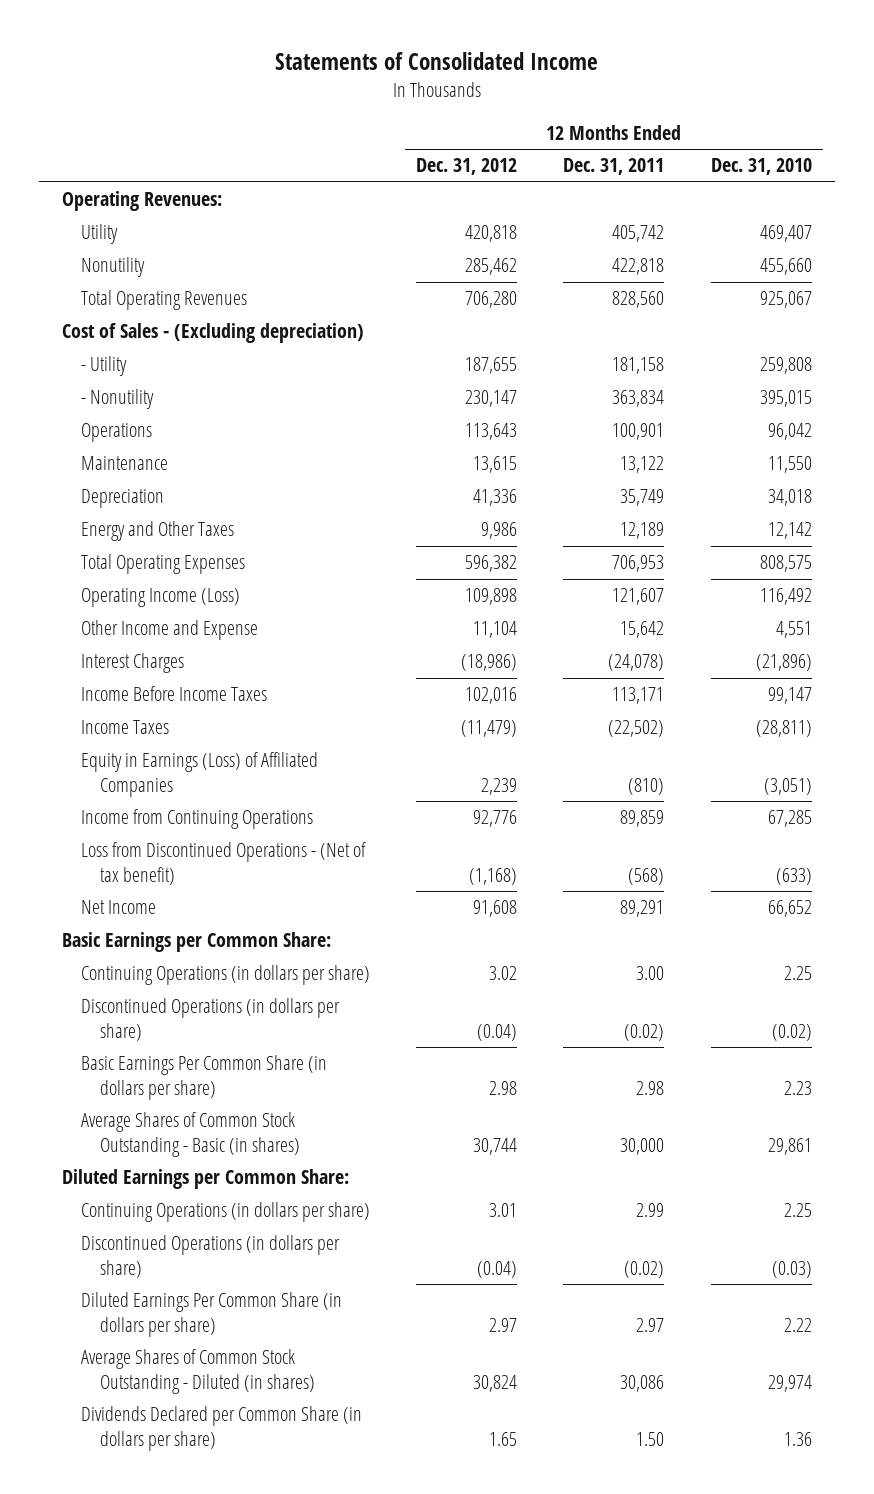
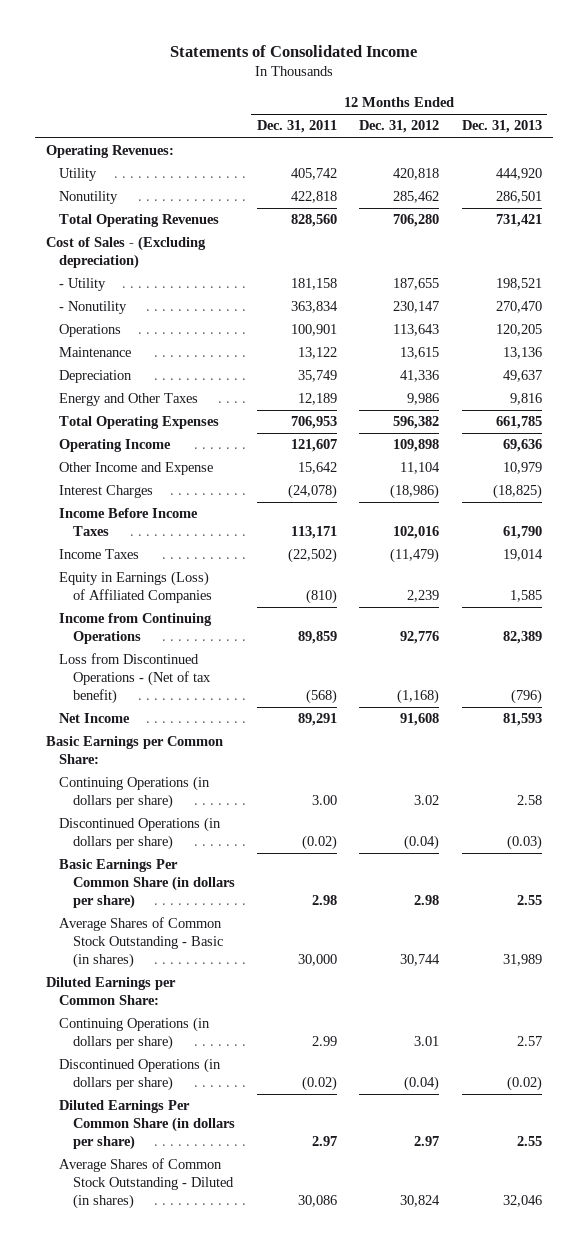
[710,158,812,176] Dec. 31, 2010 -> none
none -> [461,120,542,134] Dec. 31, 2013
[80,588,240,608] Operating Income (Loss) -> [59,439,172,453] Operating Income
[80,1406,362,1452] Dividends Declared per Common Share (in dollars per share) -> none

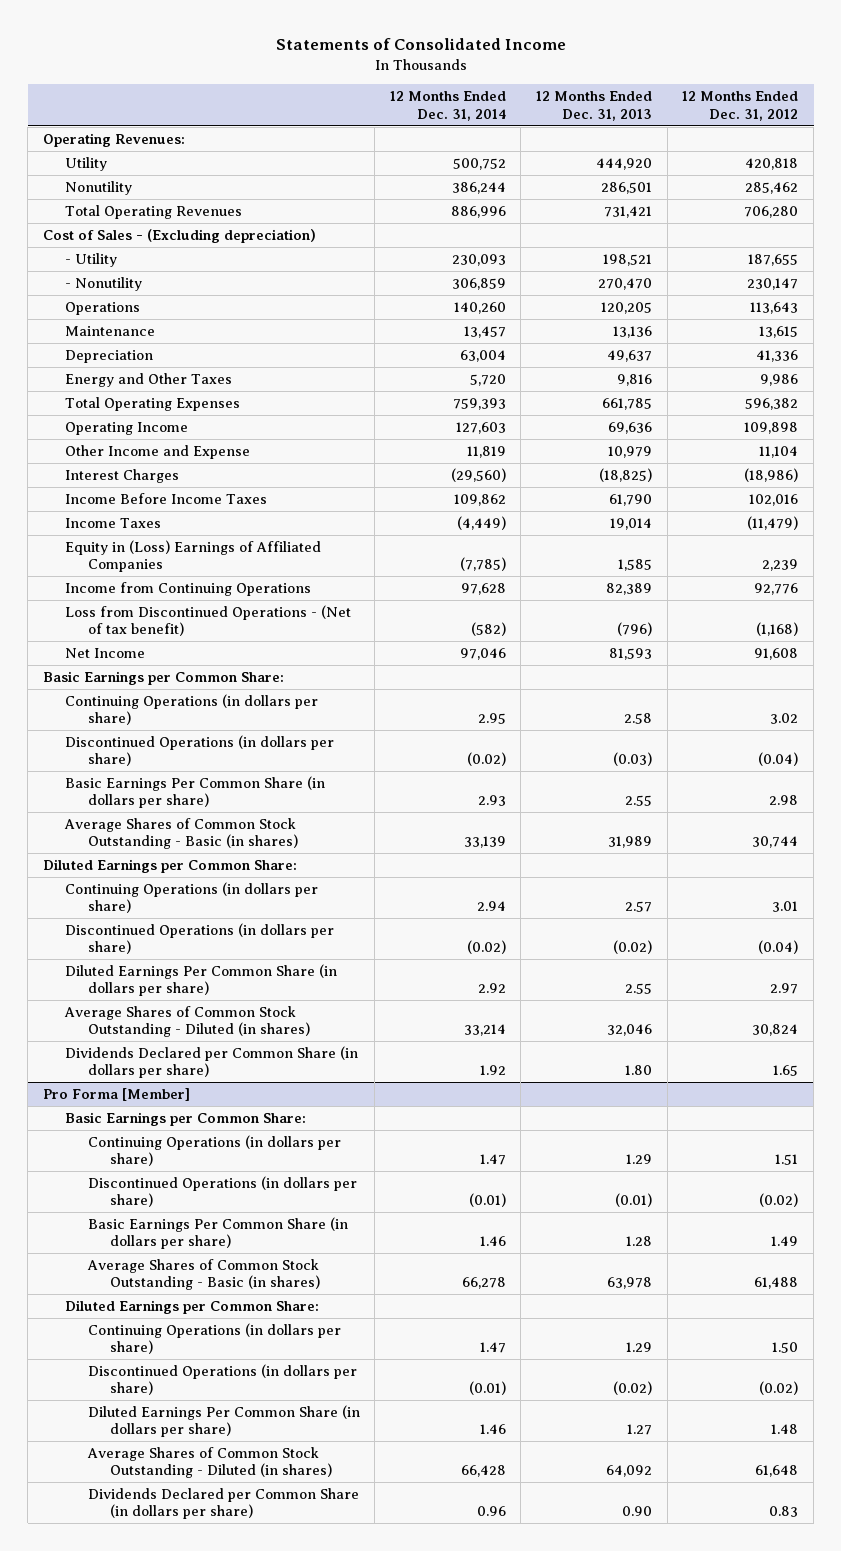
[256,120,337,134] Dec. 31, 2011 -> none
none -> [389,91,506,121] 12 Months Ended Dec. 31, 2014
[59,571,212,604] Equity in Earnings (Loss) of Affiliated Companies -> [65,539,322,573] Equity in (Loss) Earnings of Affiliated Companies
none -> [65,1045,359,1079] Dividends Declared per Common Share (in dollars per share)
none -> [42,1087,190,1101] Pro Forma [Member]
none -> [65,1111,307,1126] Basic Earnings per Common Share:
none -> [87,1134,341,1167] Continuing Operations (in dollars per share)
none -> [87,1175,357,1208] Discontinued Operations (in dollars per share)
none -> [87,1216,348,1250] Basic Earnings Per Common Share (in dollars per share)
none -> [86,1258,320,1291] Average Shares of Common Stock Outstanding - Basic (in shares)
none -> [65,1299,320,1314] Diluted Earnings per Common Share:
none -> [87,1322,341,1355] Continuing Operations (in dollars per share)
none -> [87,1363,357,1396] Discontinued Operations (in dollars per share)
none -> [87,1404,360,1438] Diluted Earnings Per Common Share (in dollars per share)
none -> [86,1446,332,1479] Average Shares of Common Stock Outstanding - Diluted (in shares)
none -> [87,1487,359,1520] Dividends Declared per Common Share (in dollars per share)

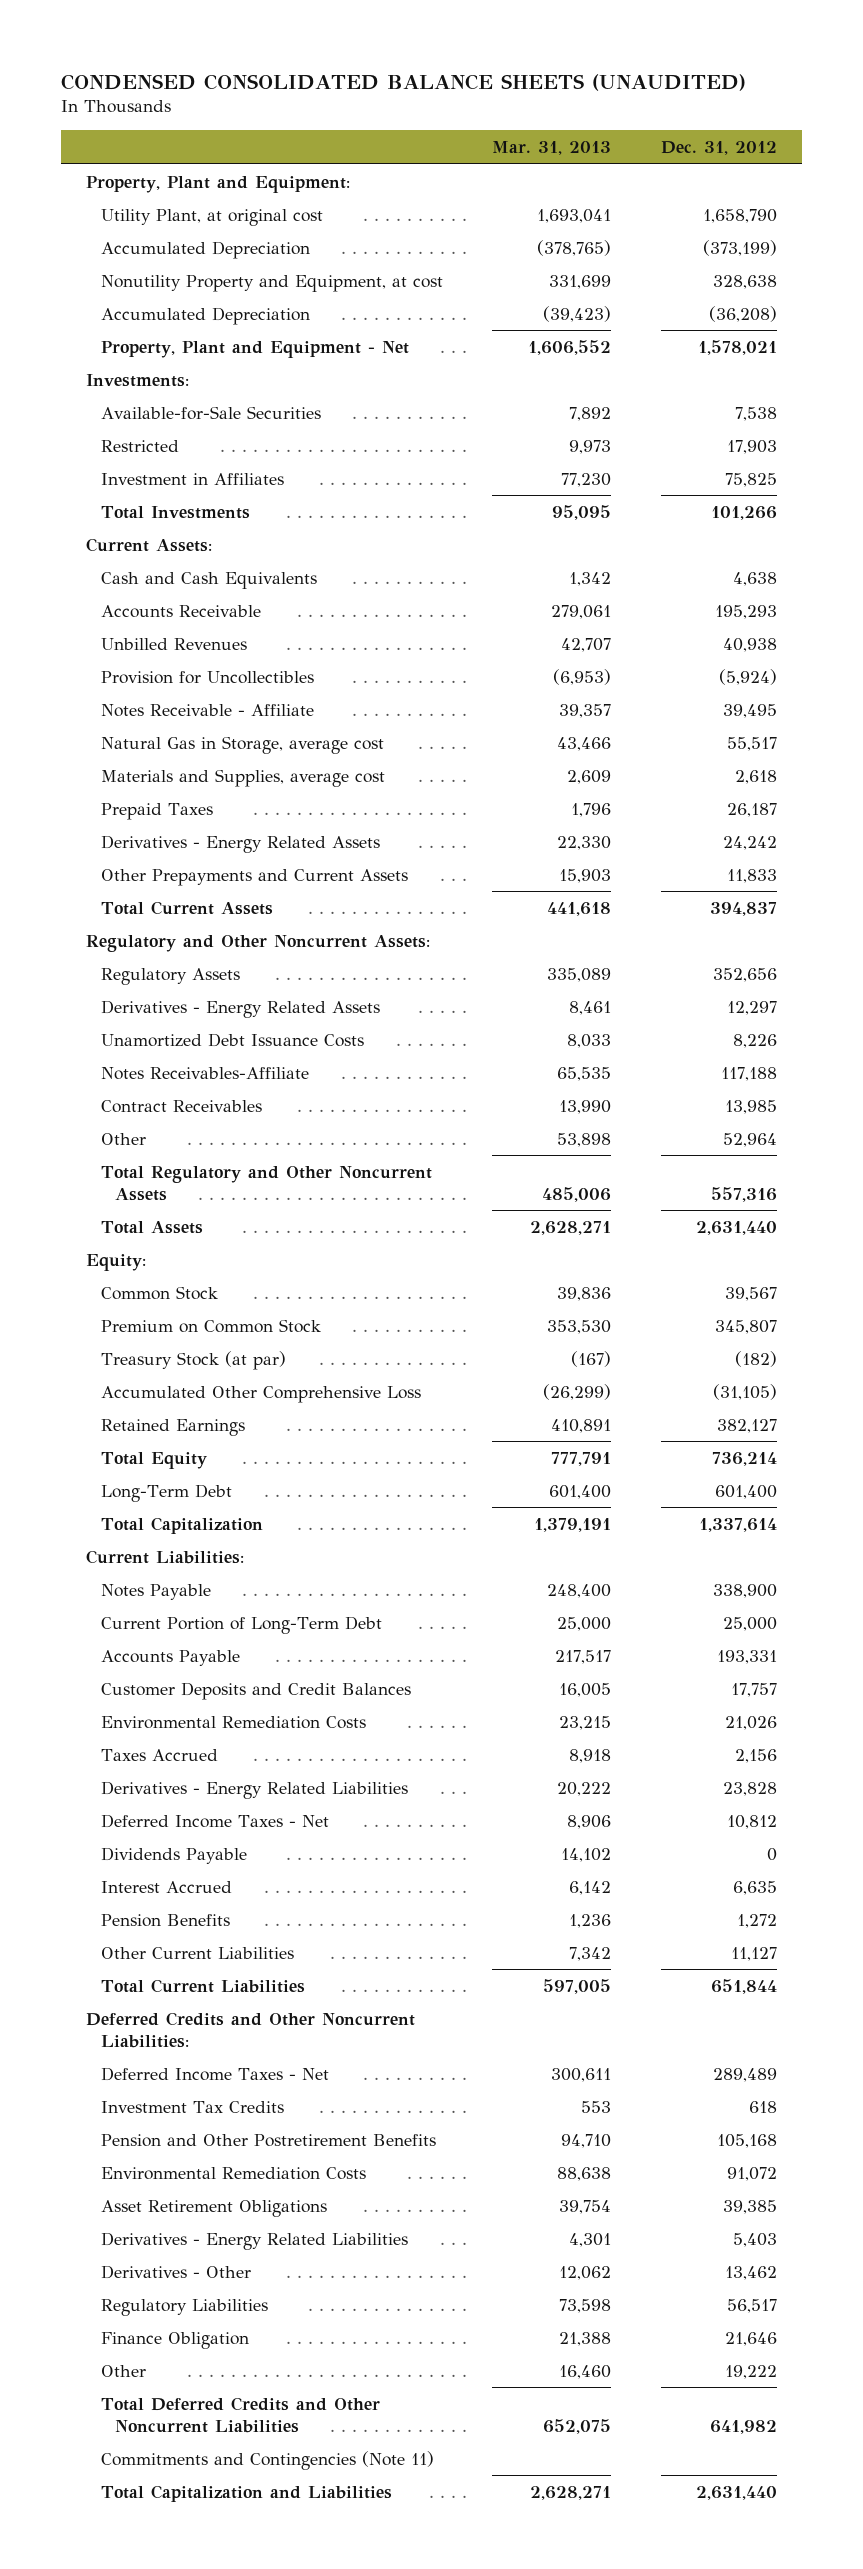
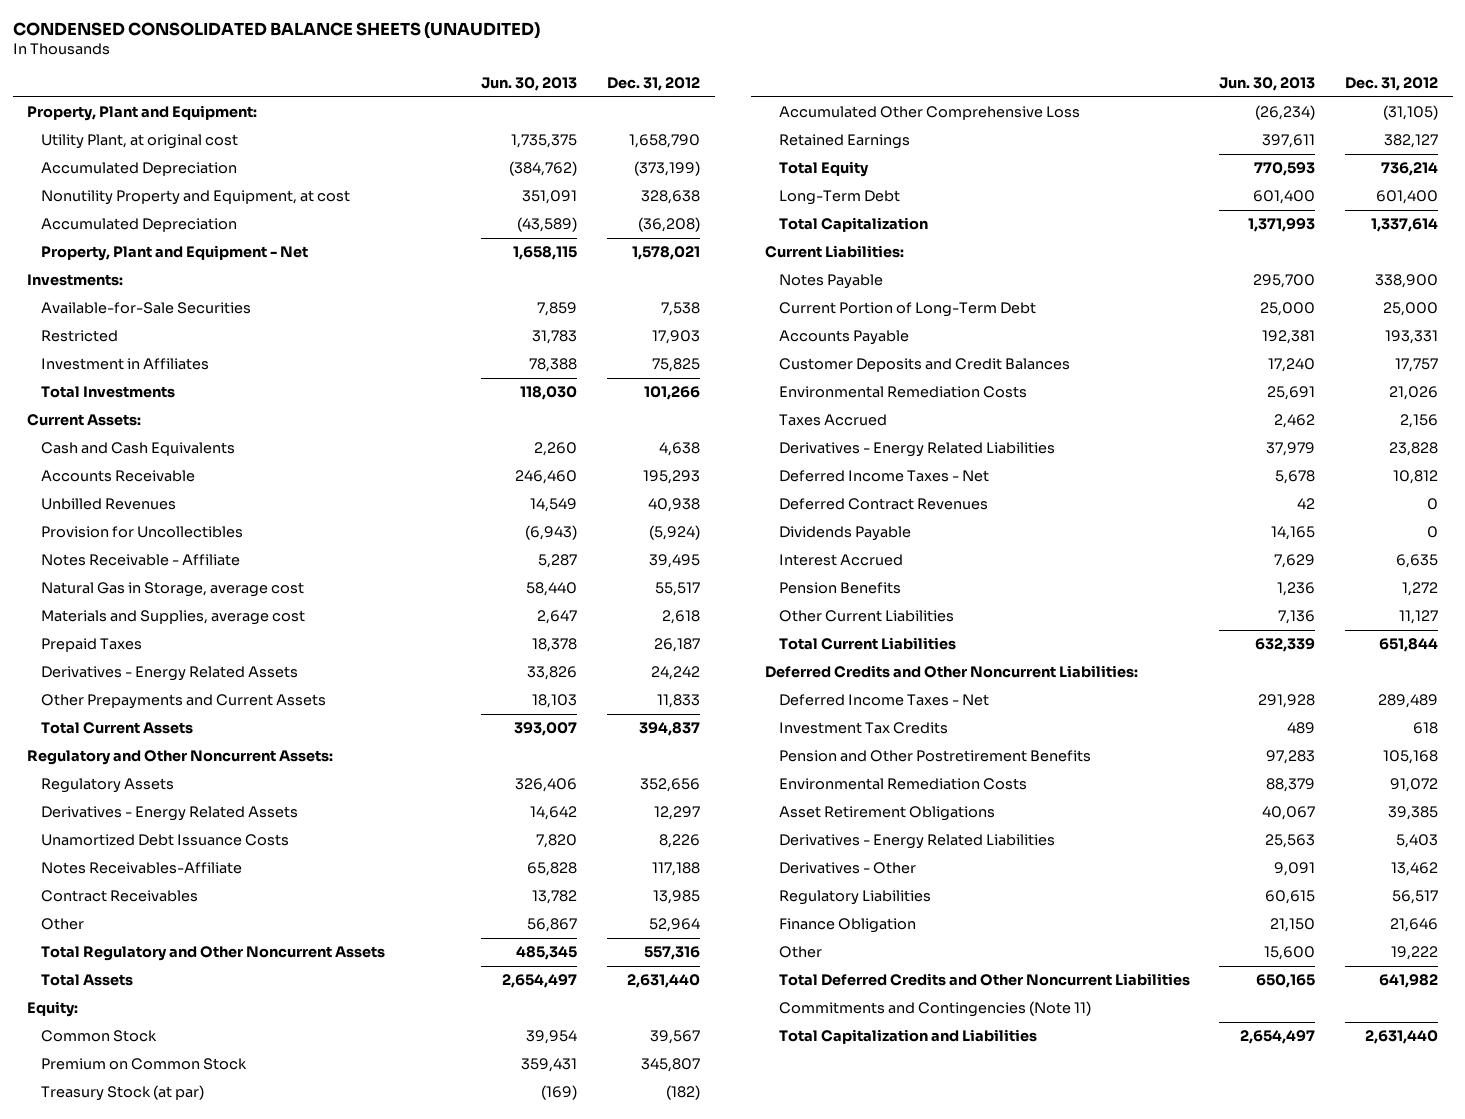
[492,140,612,155] Mar. 31, 2013 -> none
none -> [481,76,578,91] Jun. 30, 2013
none -> [778,498,988,511] Deferred Contract Revenues

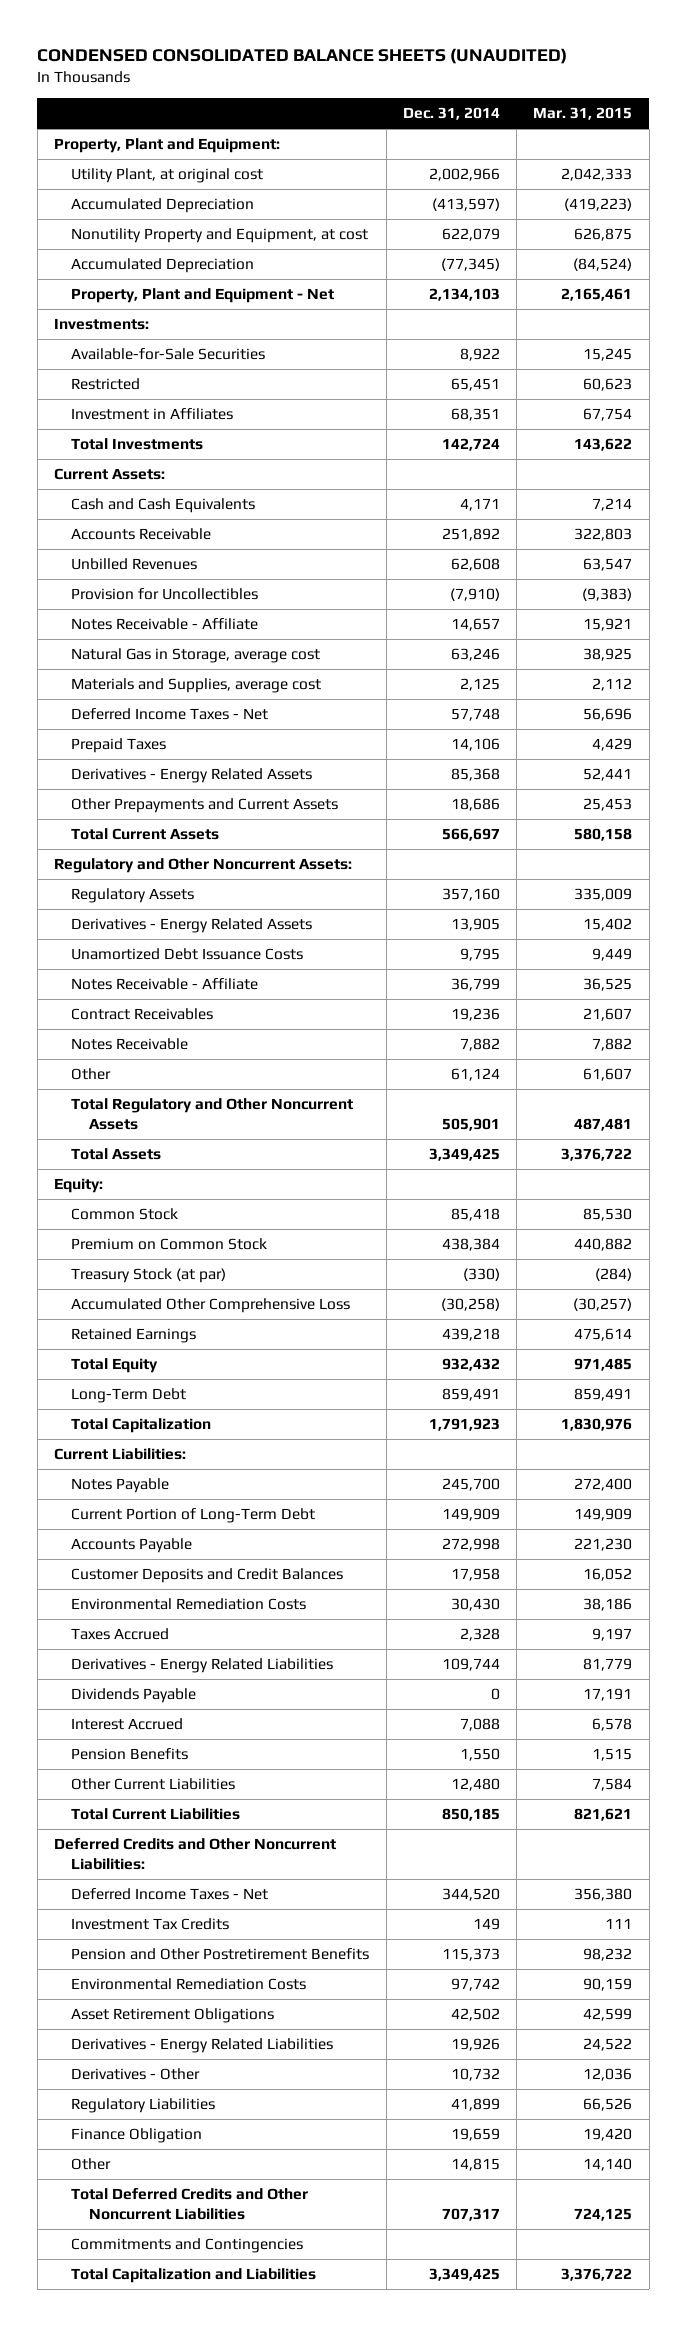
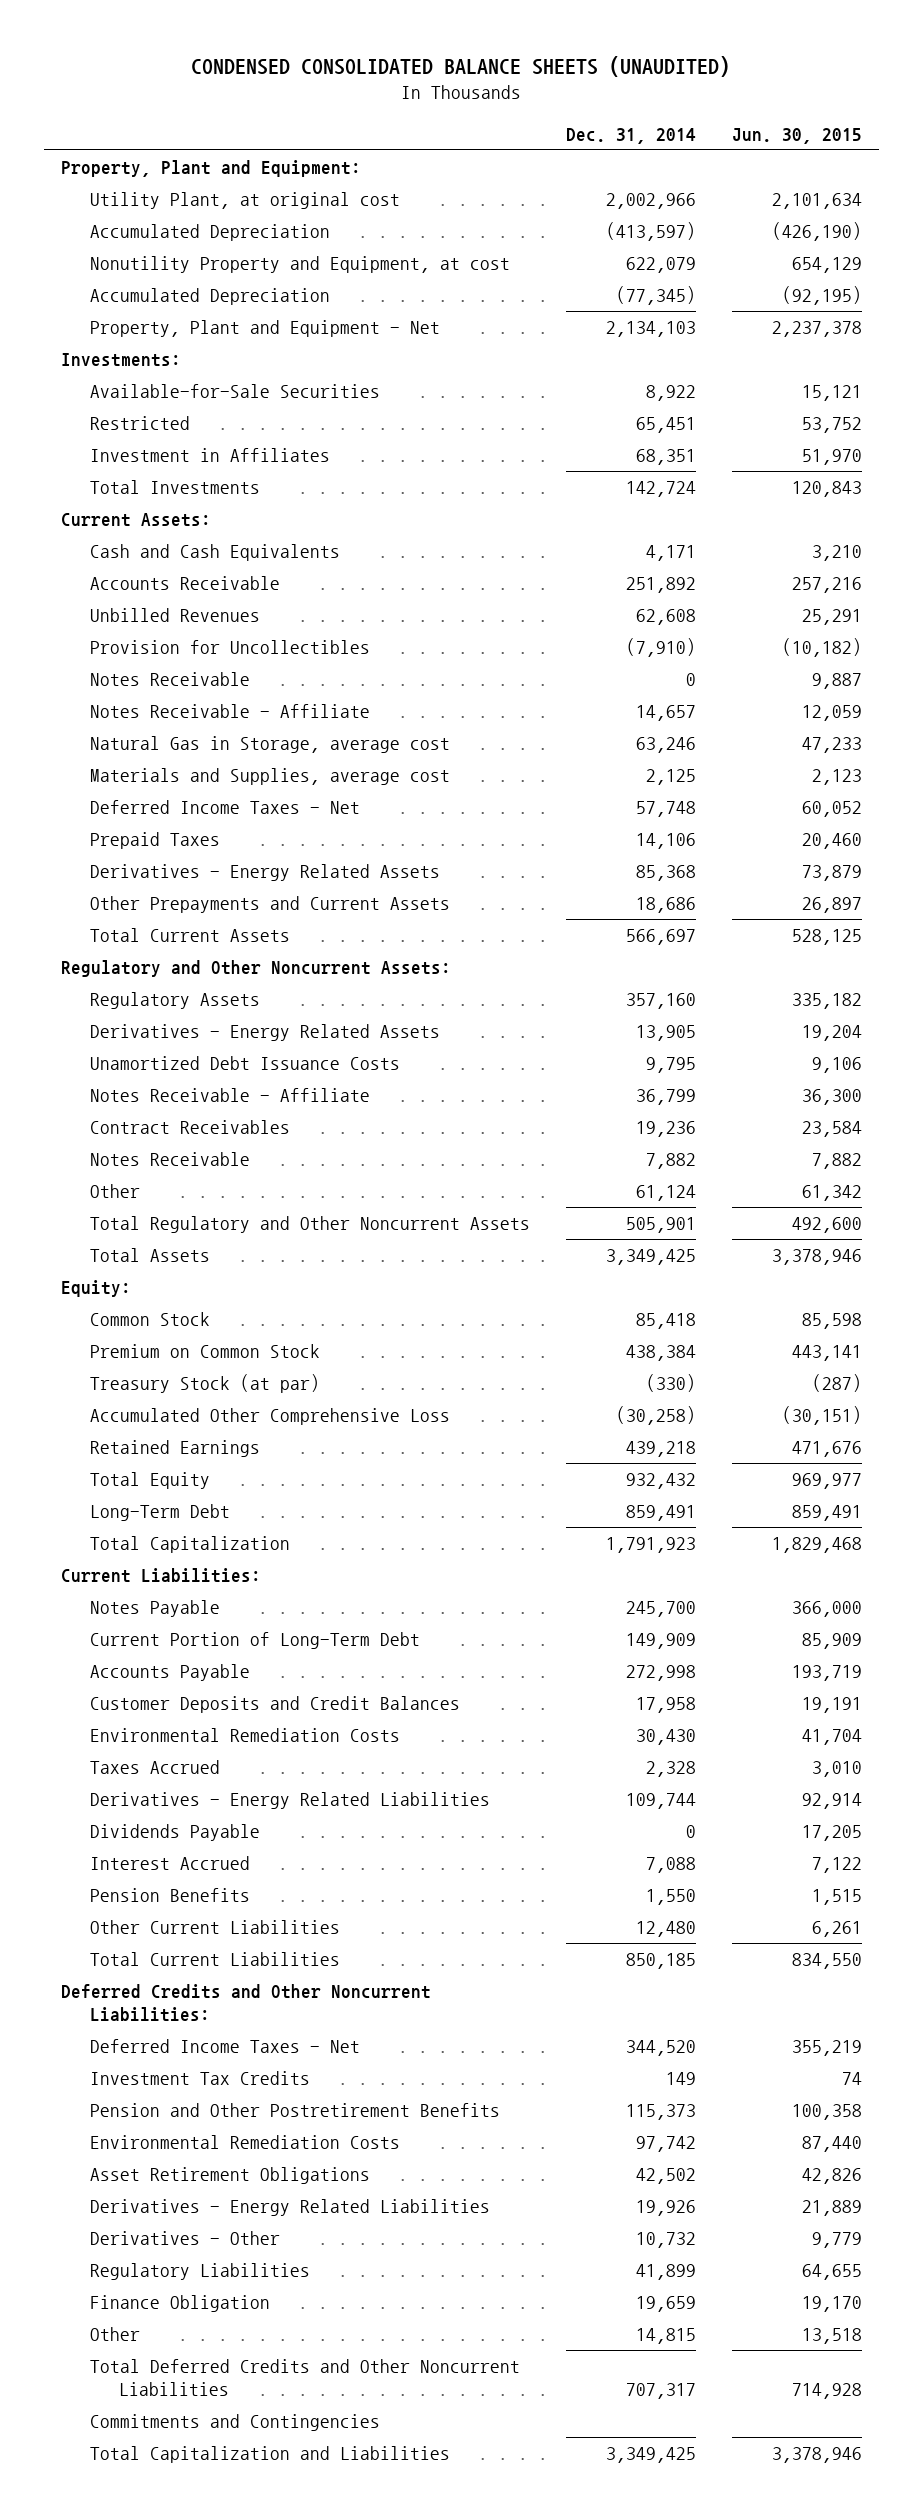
[533,107,633,121] Mar. 31, 2015 -> none
none -> [731,127,862,144] Jun. 30, 2015
none -> [90,672,251,687] Notes Receivable

